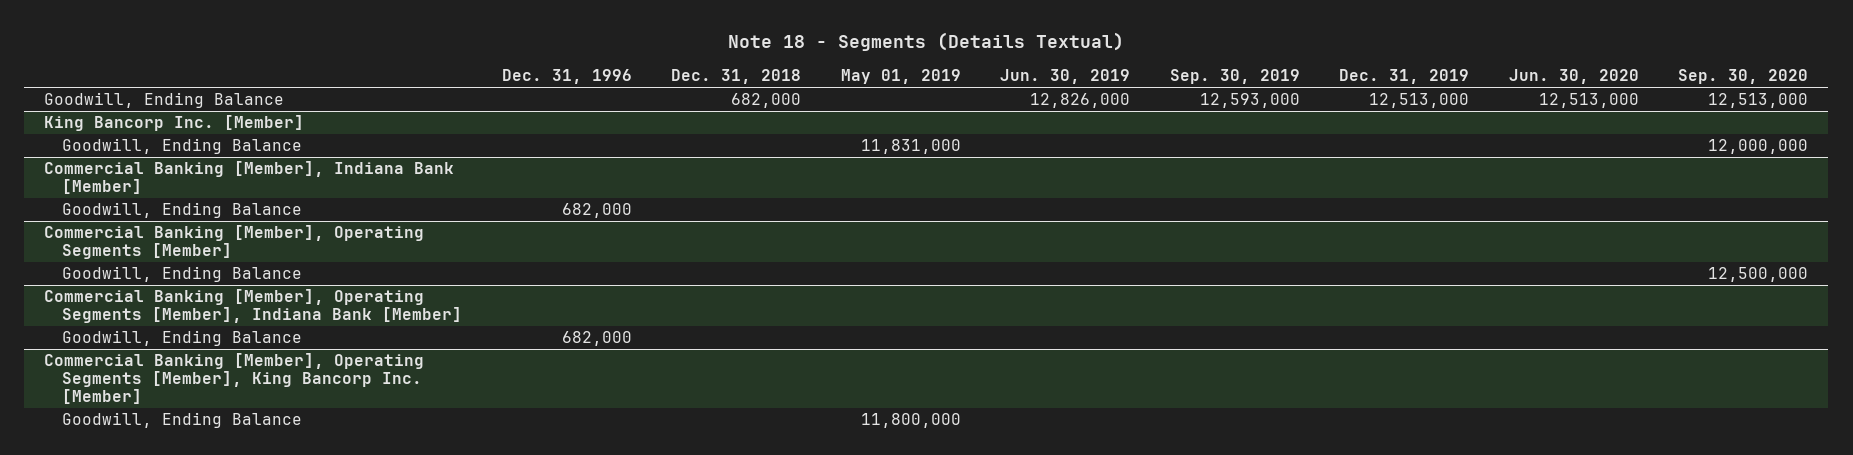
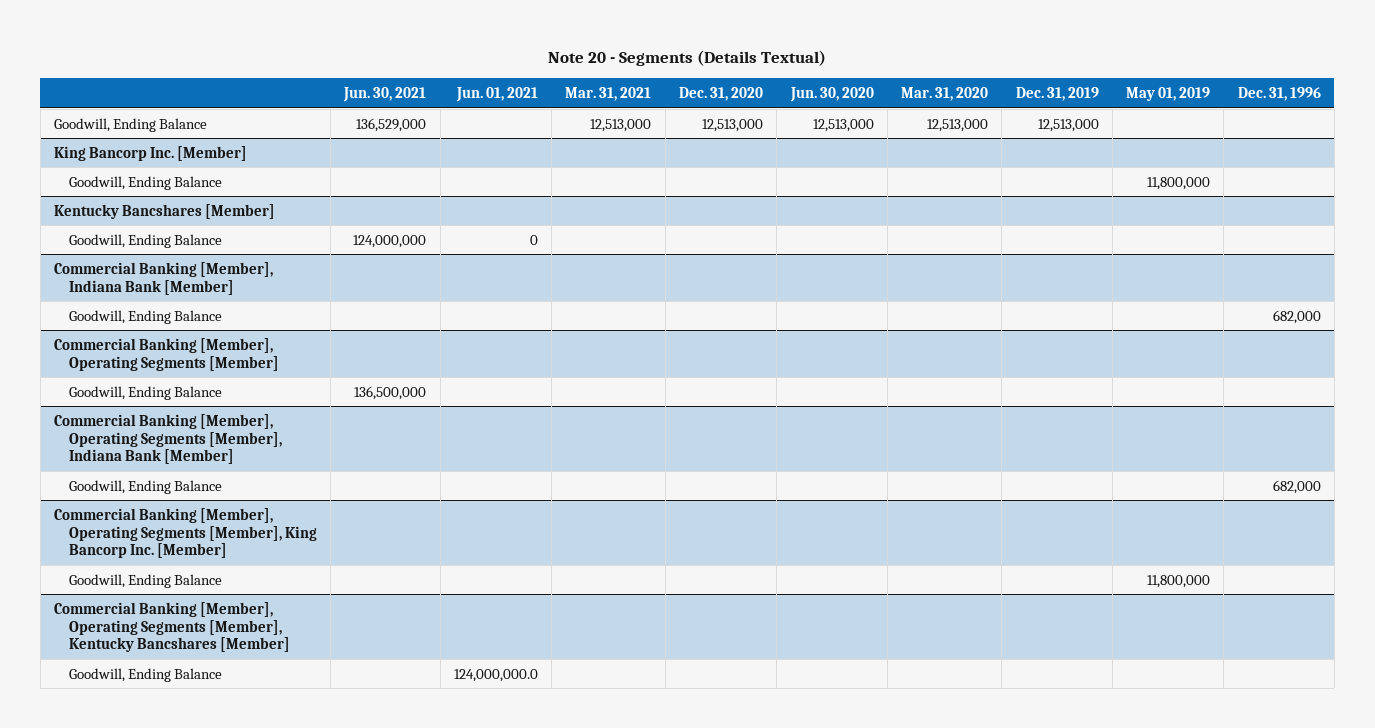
[728,32,1125,52] Note 18 - Segments (Details Textual) -> [548,50,827,67] Note 20 - Segments (Details Textual)
[671,69,802,85] Dec. 31, 2018 -> none
[1000,69,1131,85] Jun. 30, 2019 -> none
[1169,69,1300,85] Sep. 30, 2019 -> none
[1678,69,1809,85] Sep. 30, 2020 -> none
none -> [343,86,427,102] Jun. 30, 2021
none -> [455,86,538,102] Jun. 01, 2021
none -> [565,86,652,101] Mar. 31, 2021
none -> [678,86,763,101] Dec. 31, 2020
none -> [901,86,989,101] Mar. 31, 2020
[860,139,961,155] 11,831,000 -> [1147,176,1211,190] 11,800,000
none -> [54,203,276,219] Kentucky Bancshares [Member]
none -> [68,233,222,248] Goodwill, Ending Balance
none -> [54,601,290,653] Commercial Banking [Member], Operating Segments [Member], Kentucky Bancshares [Member]
none -> [68,667,222,682] Goodwill, Ending Balance

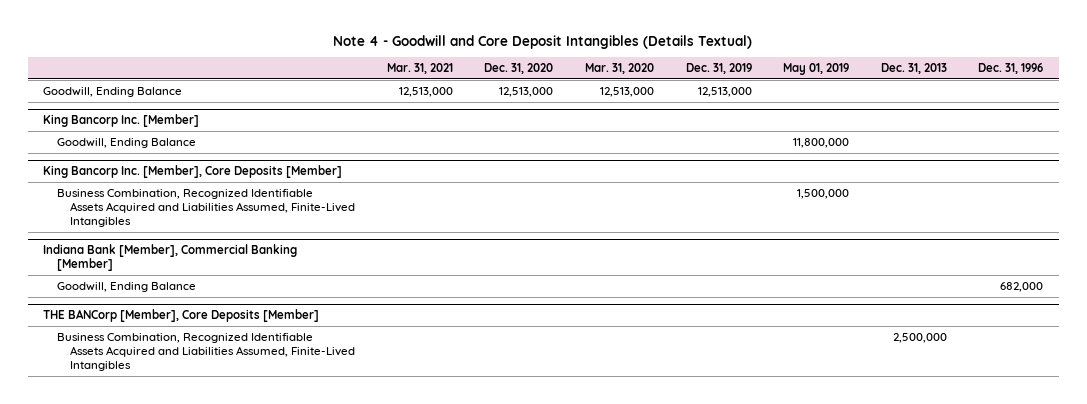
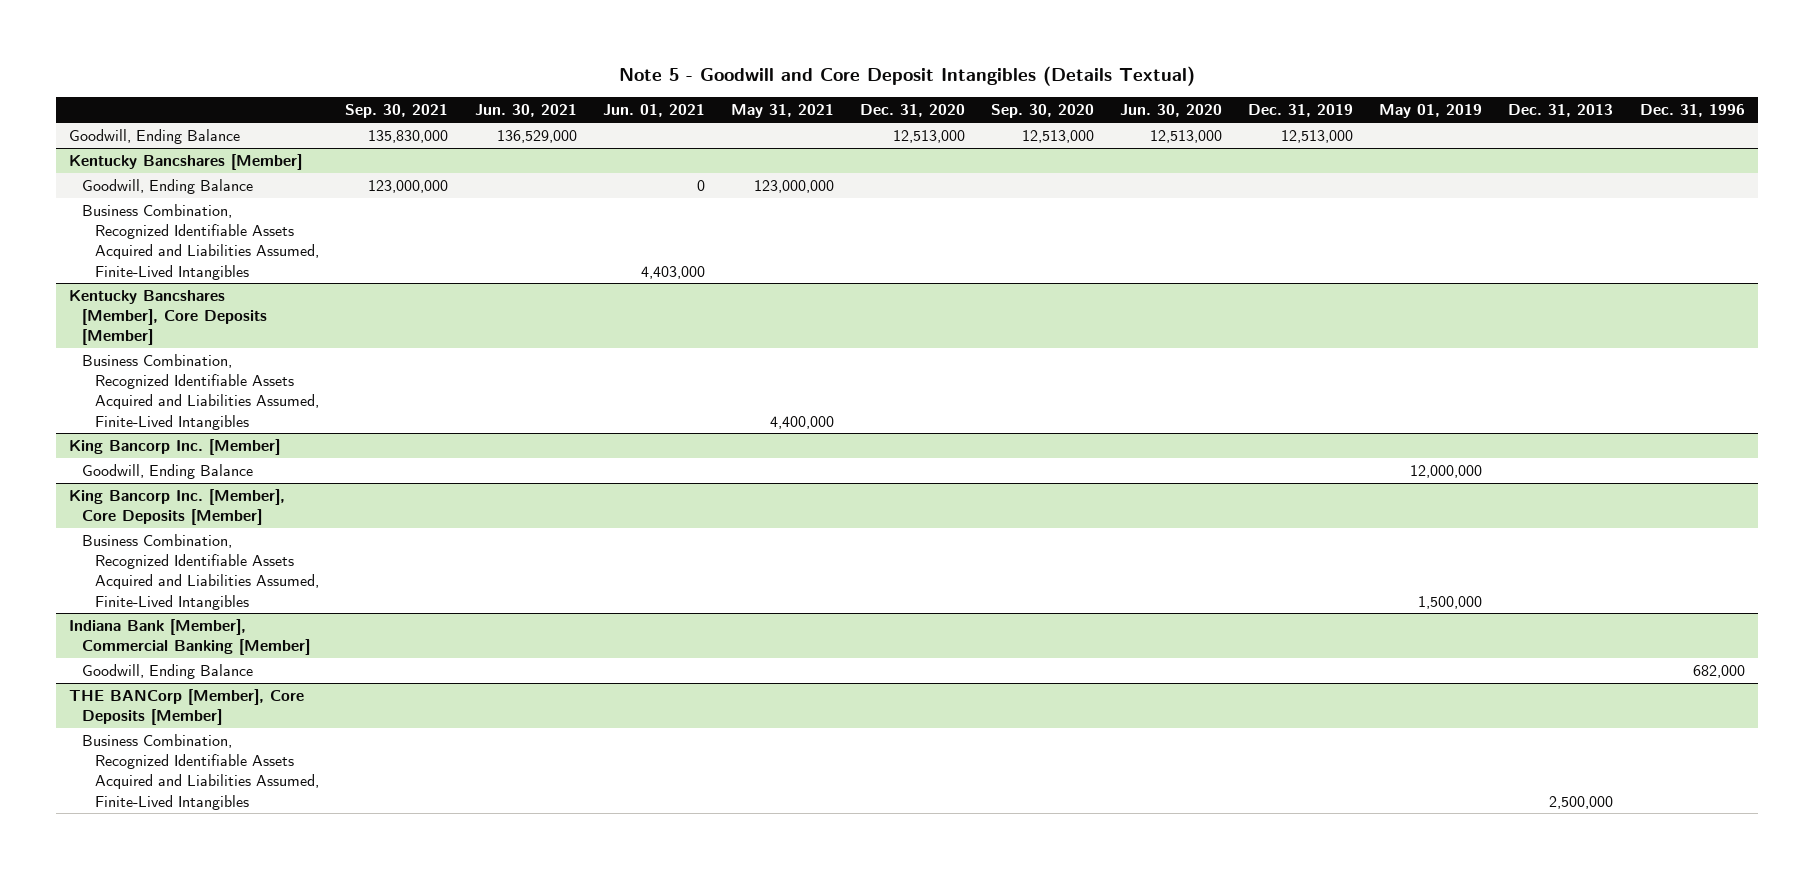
[333,34,753,49] Note 4 - Goodwill and Core Deposit Intangibles (Details Textual) -> [618,65,1195,86] Note 5 - Goodwill and Core Deposit Intangibles (Details Textual)
[386,63,453,75] Mar. 31, 2021 -> none
[584,63,654,75] Mar. 31, 2020 -> none
none -> [345,104,449,119] Sep. 30, 2021
none -> [474,104,577,118] Jun. 30, 2021
none -> [602,104,705,118] Jun. 01, 2021
none -> [730,104,834,119] May 31, 2021
none -> [991,104,1095,119] Sep. 30, 2020
none -> [1120,104,1223,118] Jun. 30, 2020
none -> [68,154,302,171] Kentucky Bancshares [Member]
none -> [82,179,254,195] Goodwill, Ending Balance
none -> [82,204,320,280] Business Combination, Recognized Identifiable Assets Acquired and Liabilities Assumed, Finite-Lived Intangibles
none -> [68,290,268,346] Kentucky Bancshares [Member], Core Deposits [Member]
none -> [82,354,320,430] Business Combination, Recognized Identifiable Assets Acquired and Liabilities Assumed, Finite-Lived Intangibles
[793,137,850,148] 11,800,000 -> [1410,465,1483,479] 12,000,000

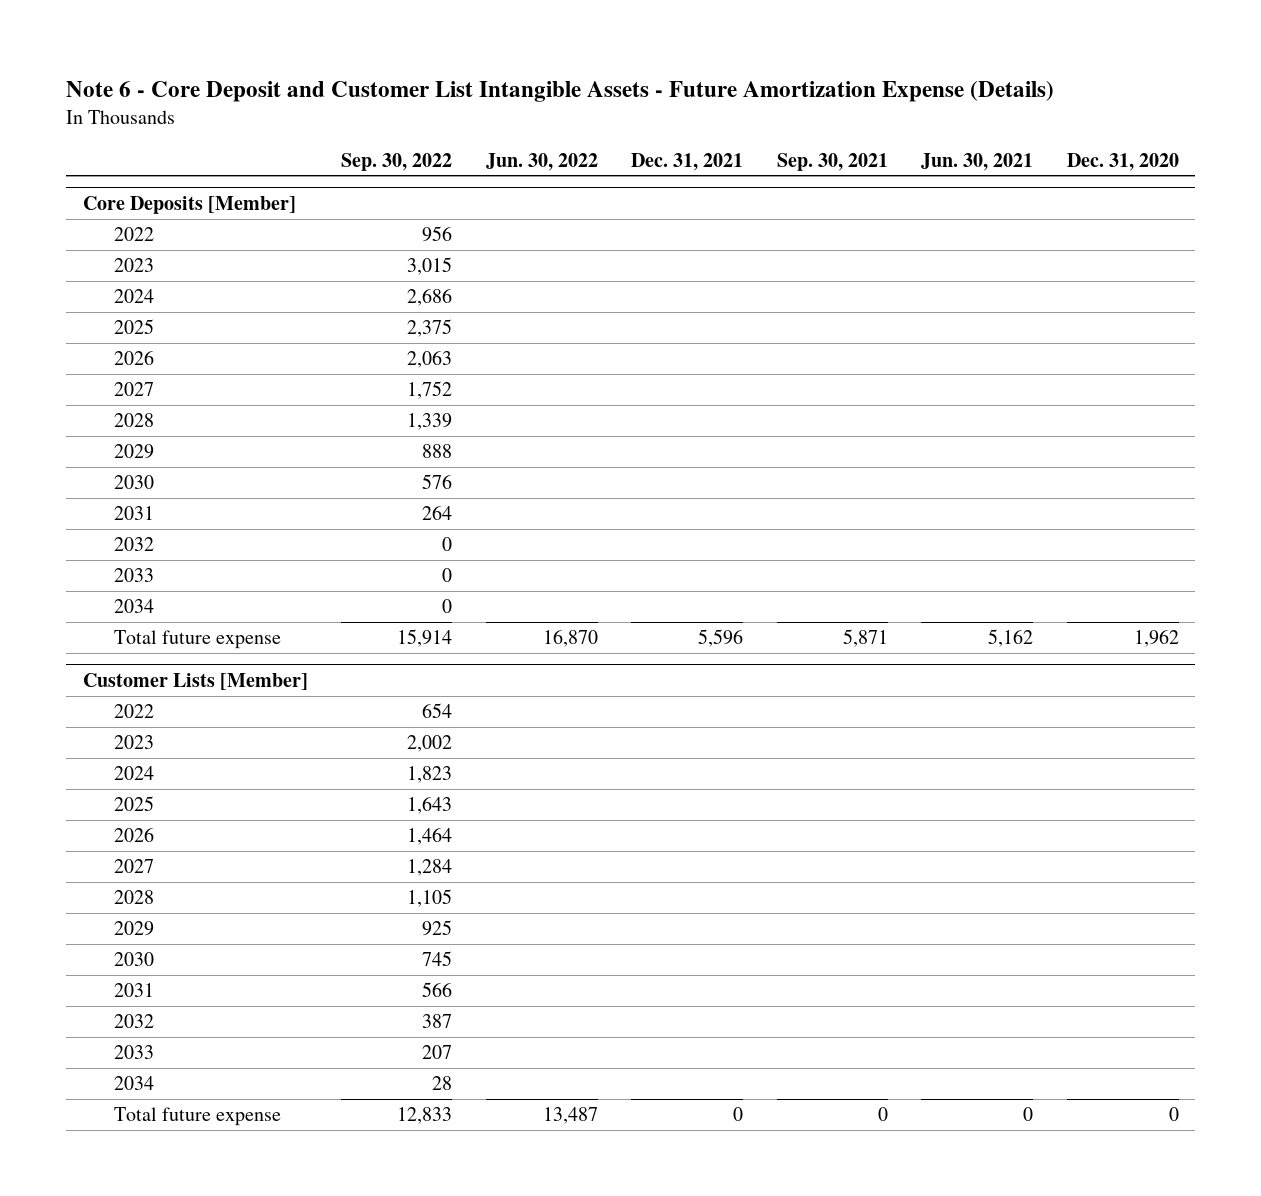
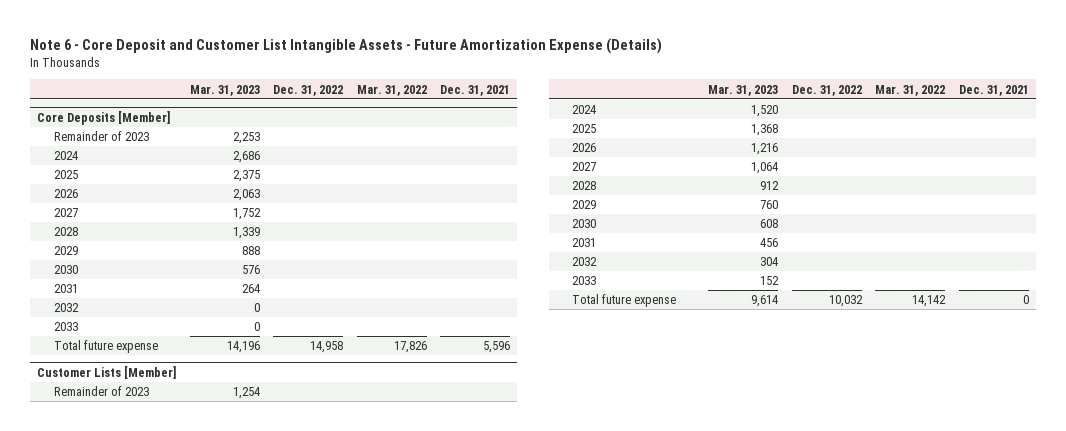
[341,152,453,171] Sep. 30, 2022 -> none
[485,152,598,171] Jun. 30, 2022 -> none
[776,152,888,171] Sep. 30, 2021 -> none
[921,152,1034,171] Jun. 30, 2021 -> none
[1066,152,1179,171] Dec. 31, 2020 -> none
none -> [189,84,260,96] Mar. 31, 2023
none -> [273,84,344,96] Dec. 31, 2022
none -> [356,84,427,96] Mar. 31, 2022
[113,258,154,273] 2023 -> none
[113,227,154,242] 2022 -> [53,131,149,142] Remainder of 2023
[113,599,154,614] 2034 -> none
[113,735,154,750] 2023 -> none
[113,704,154,719] 2022 -> [53,386,149,397] Remainder of 2023
[113,1076,154,1091] 2034 -> none

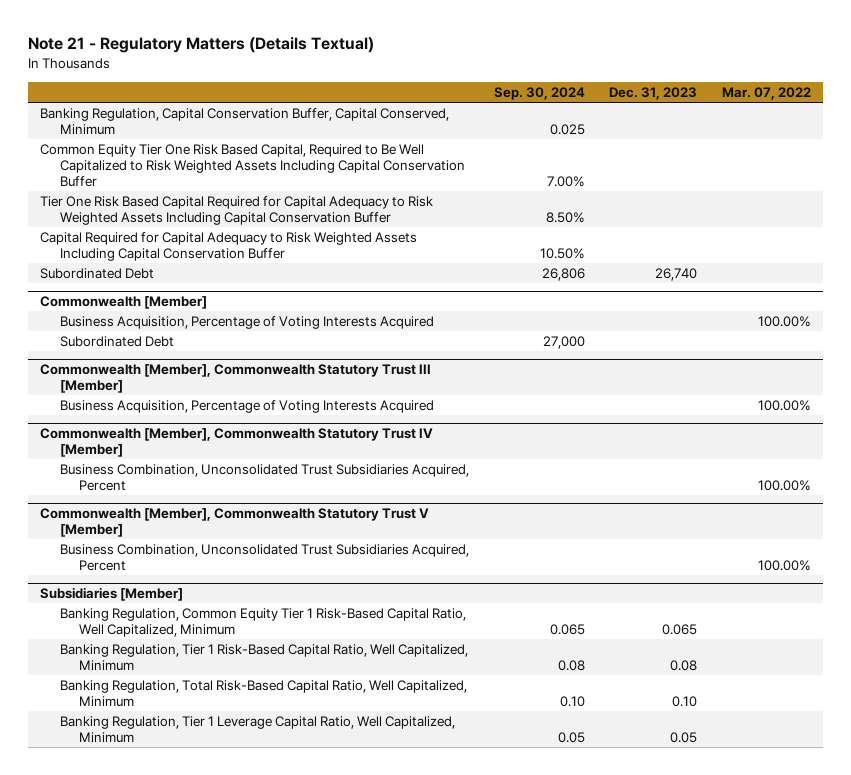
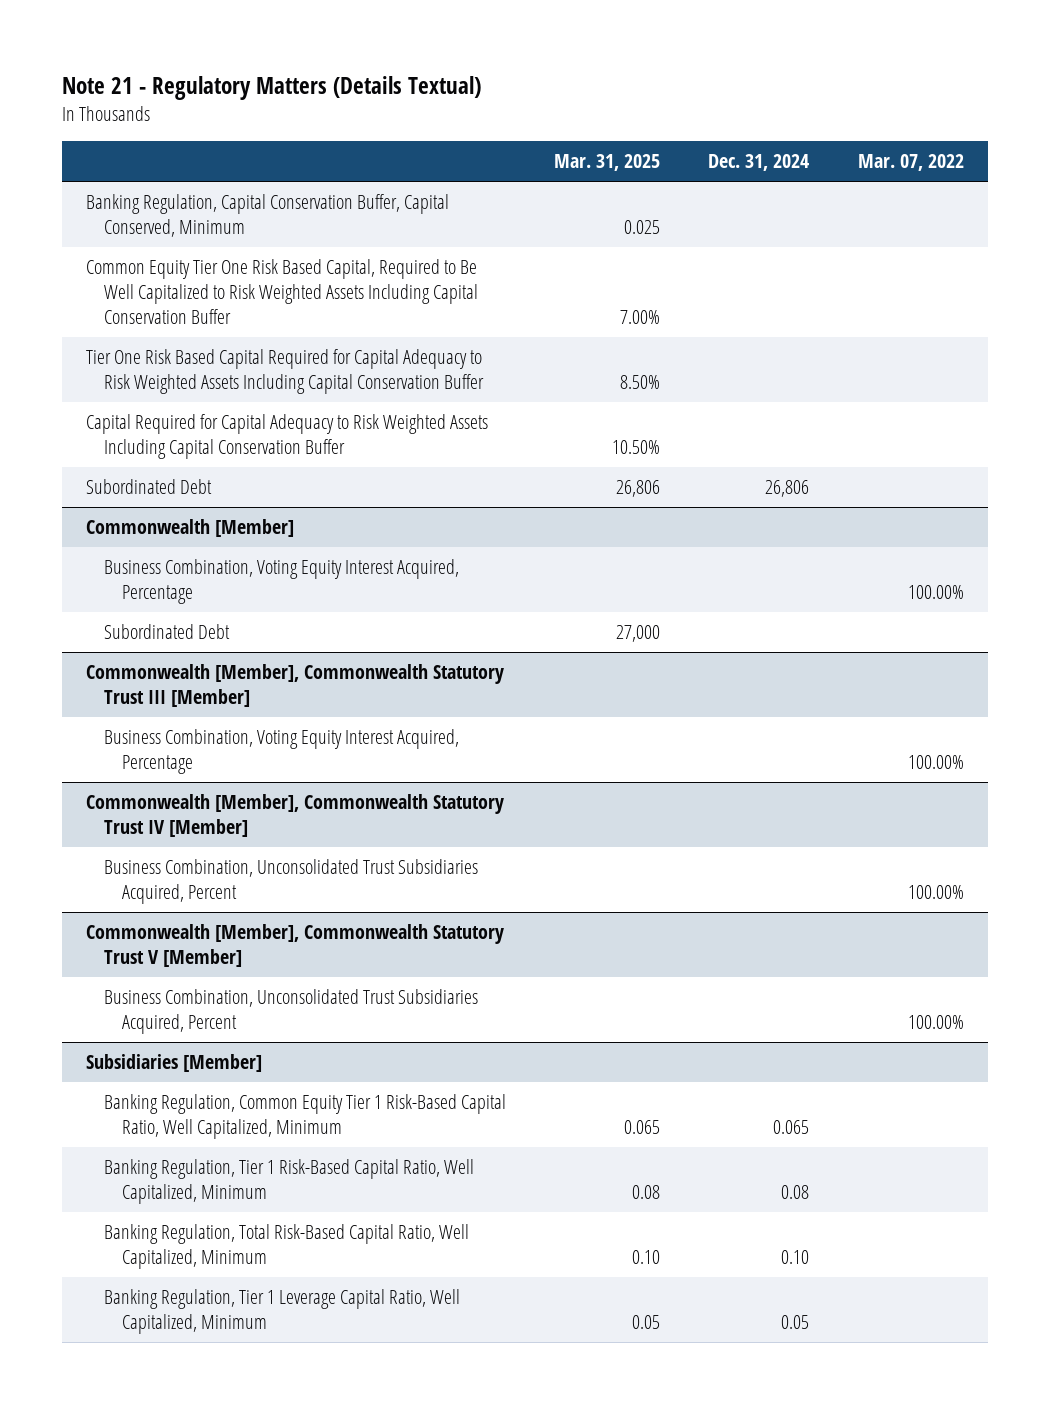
[493,86,585,100] Sep. 30, 2024 -> none
[609,86,698,100] Dec. 31, 2023 -> none
none -> [554,154,661,172] Mar. 31, 2025
none -> [708,154,810,172] Dec. 31, 2024
[59,316,434,330] Business Acquisition, Percentage of Voting Interests Acquired -> [104,559,460,605] Business Combination, Voting Equity Interest Acquired, Percentage
[59,400,434,414] Business Acquisition, Percentage of Voting Interests Acquired -> [104,729,460,775] Business Combination, Voting Equity Interest Acquired, Percentage

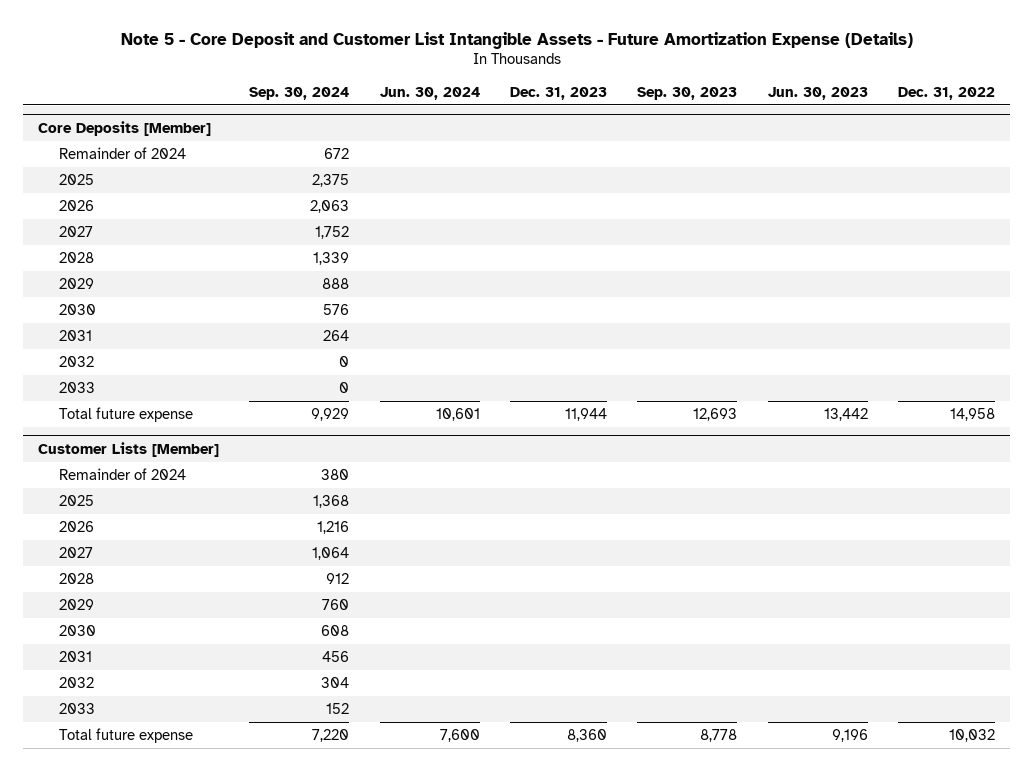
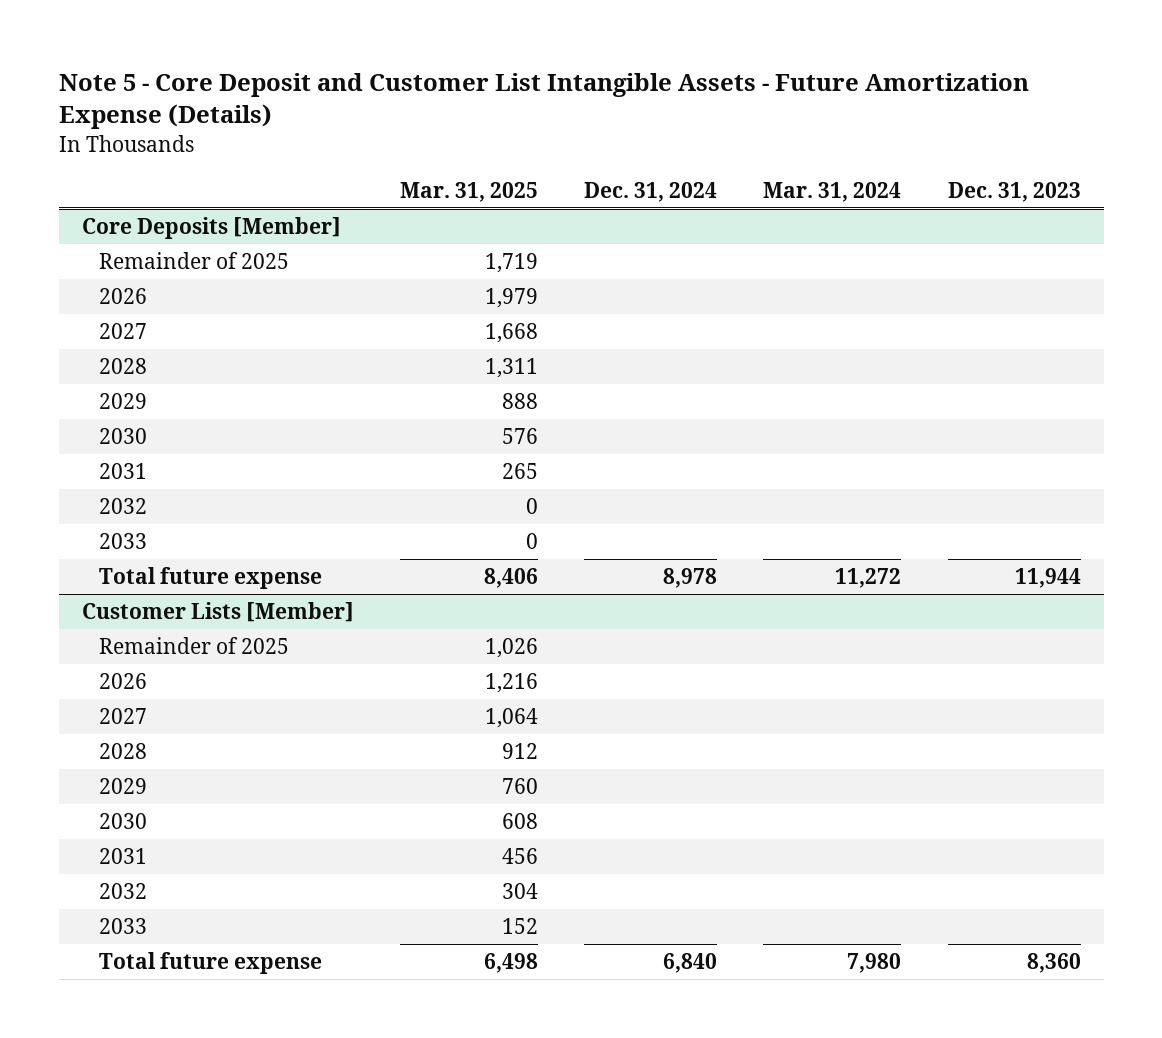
[249,86,350,100] Sep. 30, 2024 -> none
[379,86,480,100] Jun. 30, 2024 -> none
[637,86,738,100] Sep. 30, 2023 -> none
[767,86,868,100] Jun. 30, 2023 -> none
[898,86,996,100] Dec. 31, 2022 -> none
none -> [400,181,539,202] Mar. 31, 2025
none -> [584,181,718,202] Dec. 31, 2024
none -> [763,181,902,202] Mar. 31, 2024
[59,173,95,185] 2025 -> none
[59,146,187,159] Remainder of 2024 -> [99,252,290,270] Remainder of 2025
[59,494,95,506] 2025 -> none
[59,467,187,480] Remainder of 2024 -> [99,637,290,655] Remainder of 2025

